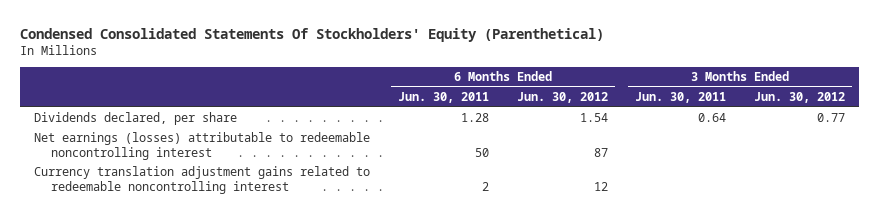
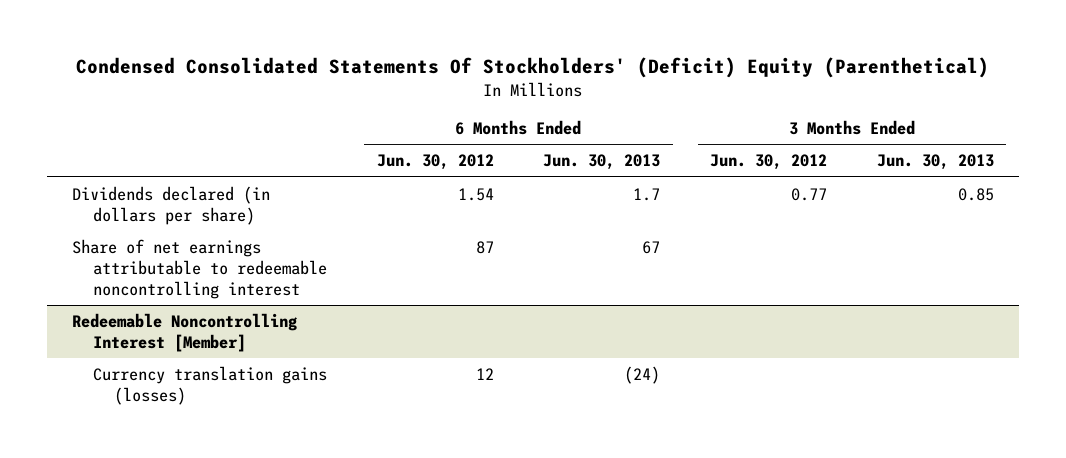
[20,27,605,42] Condensed Consolidated Statements Of Stockholders' Equity (Parenthetical) -> [75,56,989,78] Condensed Consolidated Statements Of Stockholders' (Deficit) Equity (Parenthetical)
[397,92,489,104] Jun. 30, 2011 -> none
[635,92,727,104] Jun. 30, 2011 -> none
none -> [543,154,661,171] Jun. 30, 2013
none -> [876,154,994,171] Jun. 30, 2013
[34,112,238,126] Dividends declared, per share -> [71,185,270,225] Dividends declared (in dollars per share)
[34,132,371,160] Net earnings (losses) attributable to redeemable noncontrolling interest -> [71,238,327,299] Share of net earnings attributable to redeemable noncontrolling interest
none -> [71,312,297,352] Redeemable Noncontrolling Interest [Member]
[34,166,371,194] Currency translation adjustment gains related to redeemable noncontrolling interest -> [92,365,327,405] Currency translation gains (losses)

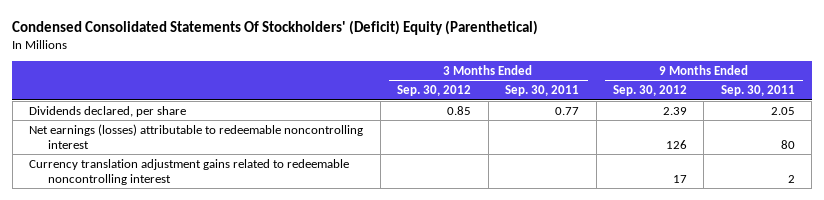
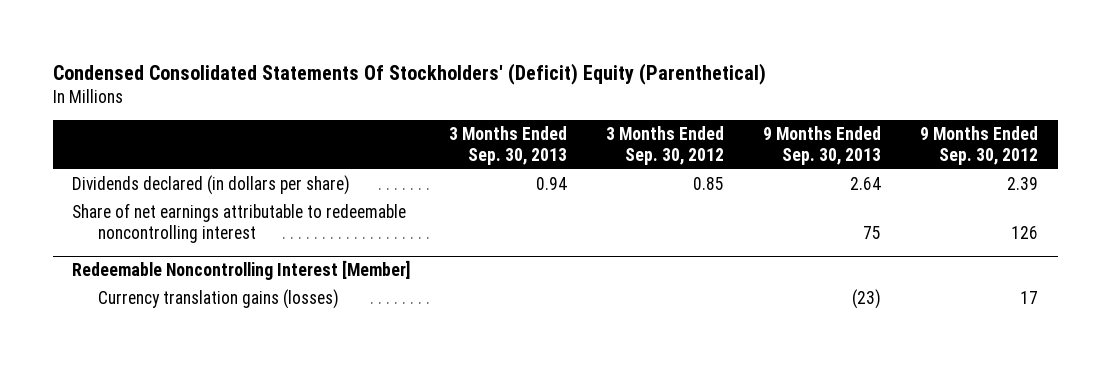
[505,85,580,97] Sep. 30, 2011 -> none
[720,85,795,97] Sep. 30, 2011 -> none
none -> [449,126,568,165] 3 Months Ended Sep. 30, 2013
none -> [763,126,882,165] 9 Months Ended Sep. 30, 2013
[29,105,187,117] Dividends declared, per share -> [72,175,351,196] Dividends declared (in dollars per share)
[29,123,364,150] Net earnings (losses) attributable to redeemable noncontrolling interest -> [72,203,407,243] Share of net earnings attributable to redeemable noncontrolling interest
none -> [72,260,411,281] Redeemable Noncontrolling Interest [Member]
[29,158,350,186] Currency translation adjustment gains related to redeemable noncontrolling interest -> [97,289,339,310] Currency translation gains (losses)

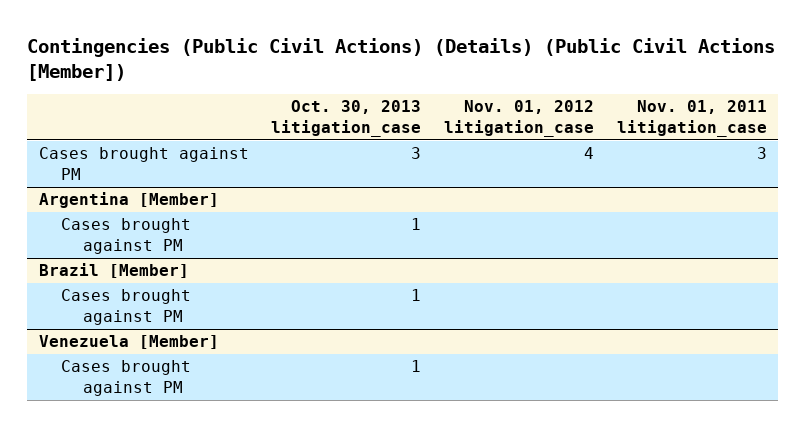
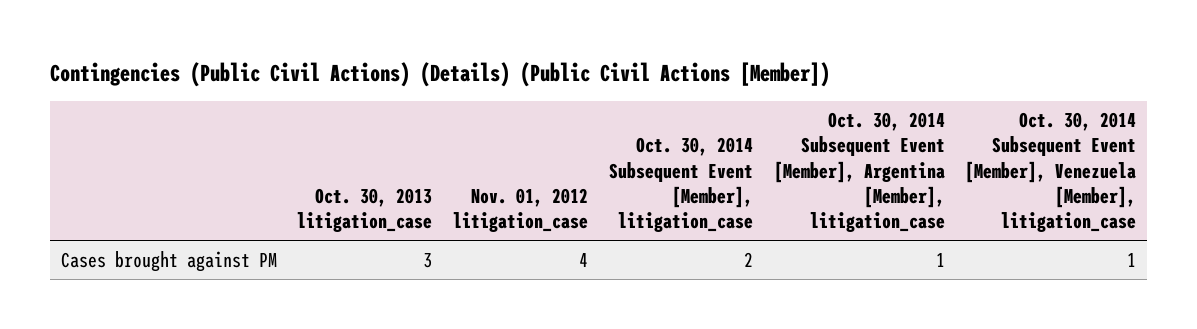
[616,100,767,138] Nov. 01, 2011 litigation_case -> none
none -> [608,137,753,233] Oct. 30, 2014 Subsequent Event [Member], litigation_case
none -> [773,111,945,233] Oct. 30, 2014 Subsequent Event [Member], Argentina [Member], litigation_case
none -> [965,111,1137,233] Oct. 30, 2014 Subsequent Event [Member], Venezuela [Member], litigation_case
[38,192,219,209] Argentina [Member] -> none
[60,218,191,255] Cases brought against PM -> none
[38,263,189,279] Brazil [Member] -> none
[60,289,191,326] Cases brought against PM -> none
[38,335,219,350] Venezuela [Member] -> none
[60,360,191,397] Cases brought against PM -> none

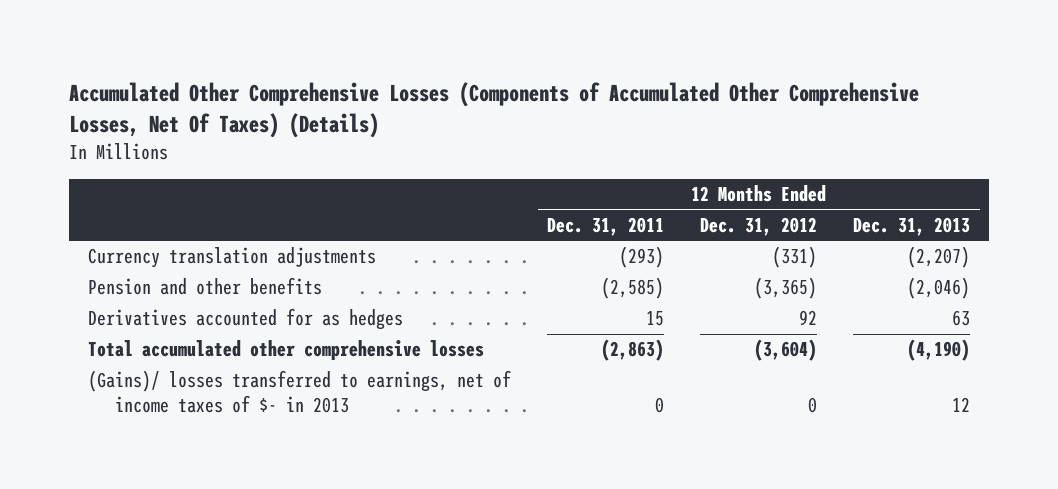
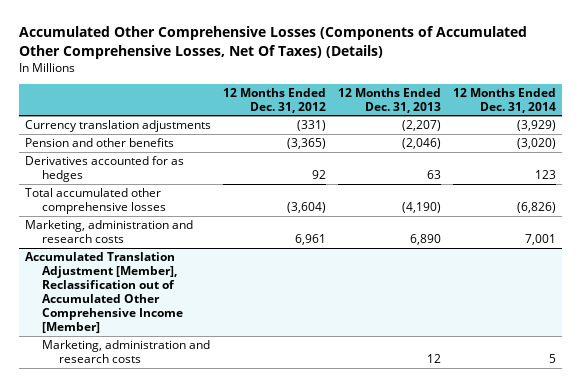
[546,217,664,237] Dec. 31, 2011 -> none
none -> [453,87,557,113] 12 Months Ended Dec. 31, 2014
[87,370,511,413] (Gains)/ losses transferred to earnings, net of income taxes of $- in 2013 -> none
none -> [25,220,194,244] Marketing, administration and research costs
none -> [25,252,184,334] Accumulated Translation Adjustment [Member], Reclassification out of Accumulated Other Comprehensive Income [Member]
none -> [42,340,211,364] Marketing, administration and research costs

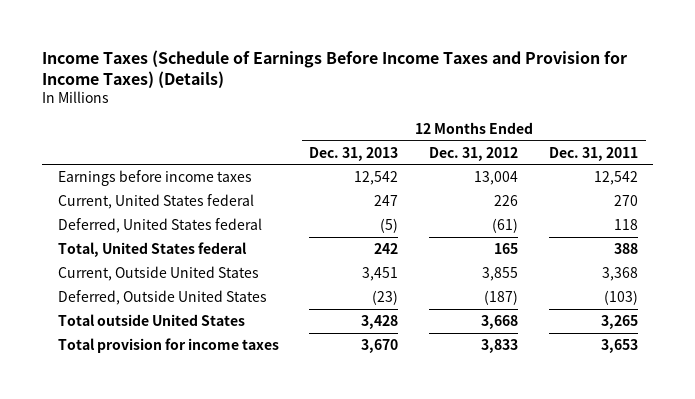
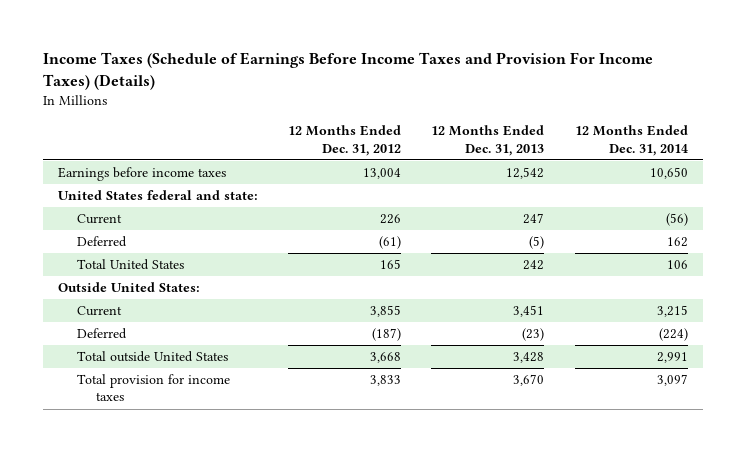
[42,49,628,88] Income Taxes (Schedule of Earnings Before Income Taxes and Provision for Income Taxes) (Details) -> [42,52,653,91] Income Taxes (Schedule of Earnings Before Income Taxes and Provision For Income Taxes) (Details)
[548,146,638,161] Dec. 31, 2011 -> none
none -> [574,125,688,156] 12 Months Ended Dec. 31, 2014
none -> [57,190,258,201] United States federal and state:
[57,193,254,209] Current, United States federal -> [76,214,122,225] Current
[57,217,262,233] Deferred, United States federal -> [76,236,127,248] Deferred
[57,241,247,257] Total, United States federal -> [76,259,184,271] Total United States
none -> [57,282,200,293] Outside United States:
[57,265,259,281] Current, Outside United States -> [76,306,122,317] Current
[57,289,267,305] Deferred, Outside United States -> [76,328,127,340] Deferred

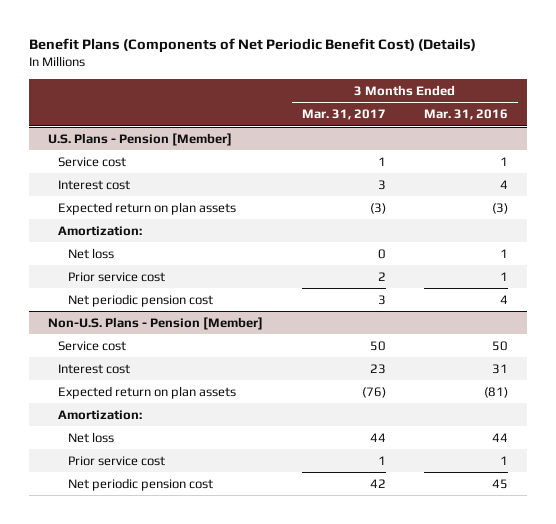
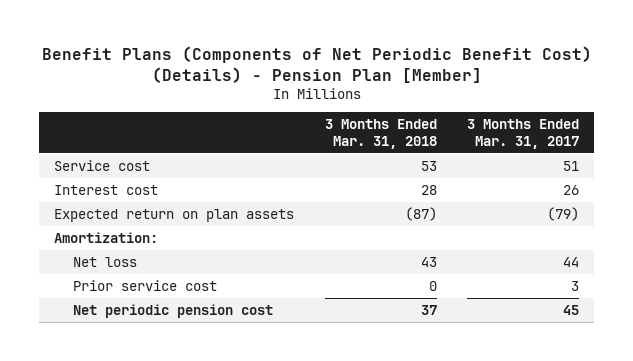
[29,38,477,54] Benefit Plans (Components of Net Periodic Benefit Cost) (Details) -> [41,45,592,83] Benefit Plans (Components of Net Periodic Benefit Cost) (Details) - Pension Plan [Member]
[424,109,509,121] Mar. 31, 2016 -> none
none -> [324,118,437,149] 3 Months Ended Mar. 31, 2018
[48,132,233,146] U.S. Plans - Pension [Member] -> none
[58,225,143,236] Amortization: -> none
[68,247,115,259] Net loss -> none
[68,271,166,282] Prior service cost -> none
[68,293,214,307] Net periodic pension cost -> none
[48,316,264,330] Non-U.S. Plans - Pension [Member] -> none
[58,340,127,351] Service cost -> none
[58,363,131,374] Interest cost -> none
[58,385,237,399] Expected return on plan assets -> none
[377,156,386,166] 1 -> [562,160,579,171] 51
[377,179,386,190] 3 -> [562,184,579,195] 26
[369,202,386,214] (3) -> [546,206,579,221] (79)
[377,455,386,465] 1 -> [570,280,579,291] 3
[369,478,386,488] 42 -> [562,304,579,315] 45

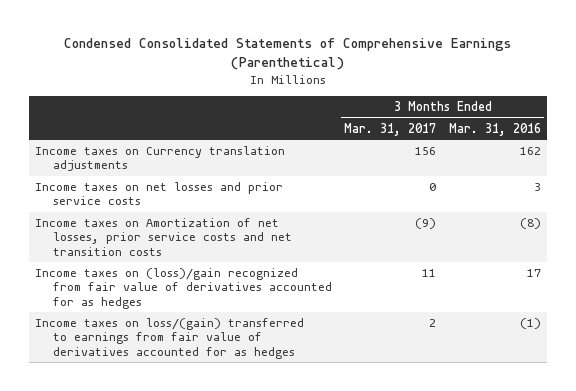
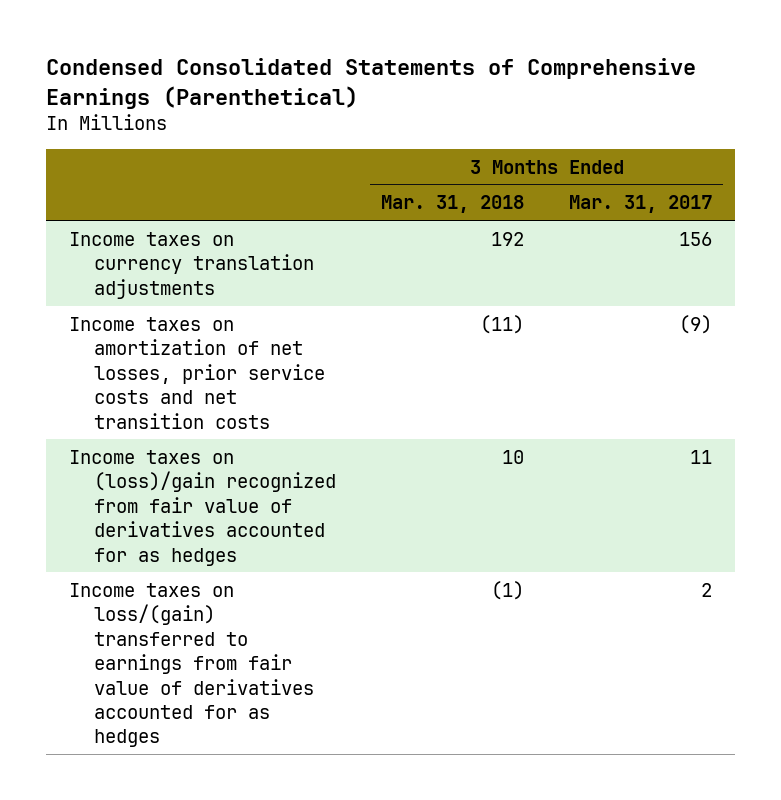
[448,122,541,136] Mar. 31, 2016 -> none
none -> [381,195,525,214] Mar. 31, 2018
[35,182,284,206] Income taxes on net losses and prior service costs -> none
[35,146,286,172] Income taxes on Currency translation adjustments -> [68,231,315,299] Income taxes on currency translation adjustments
[35,218,293,256] Income taxes on Amortization of net losses, prior service costs and net transition costs -> [68,316,326,429] Income taxes on amortization of net losses, prior service costs and net transition costs

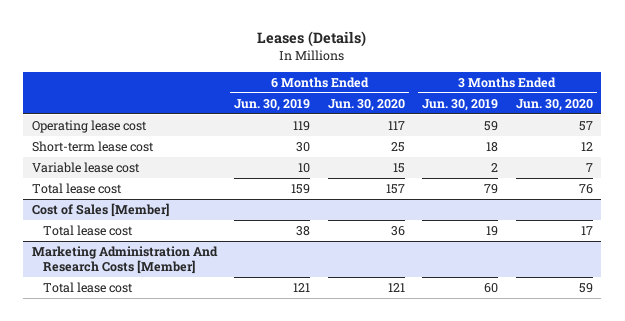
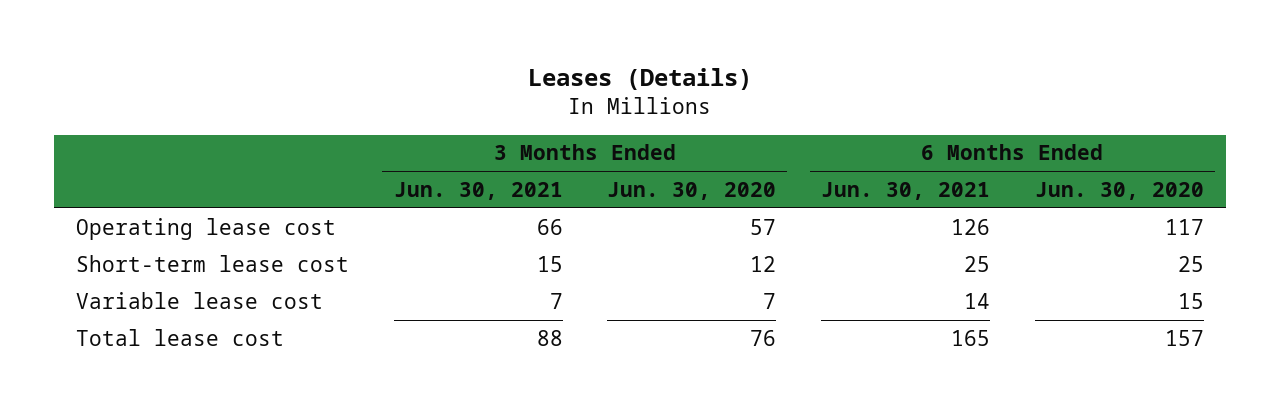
[234,98,311,111] Jun. 30, 2019 -> none
[422,98,499,111] Jun. 30, 2019 -> none
none -> [393,181,563,200] Jun. 30, 2021
none -> [820,181,990,200] Jun. 30, 2021
[32,202,170,217] Cost of Sales [Member] -> none
[42,224,133,236] Total lease cost -> none
[32,245,219,274] Marketing Administration And Research Costs [Member] -> none
[42,281,133,293] Total lease cost -> none

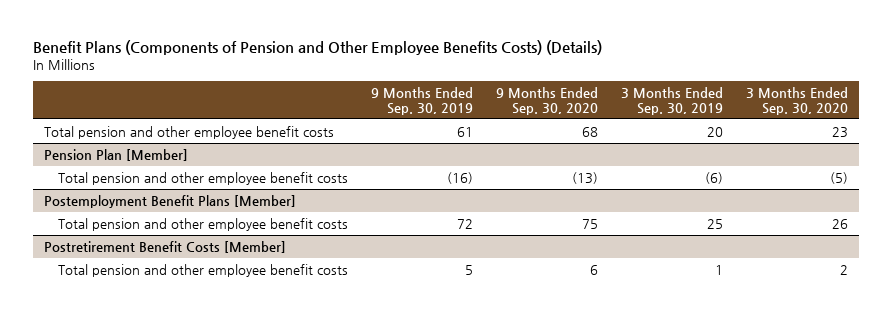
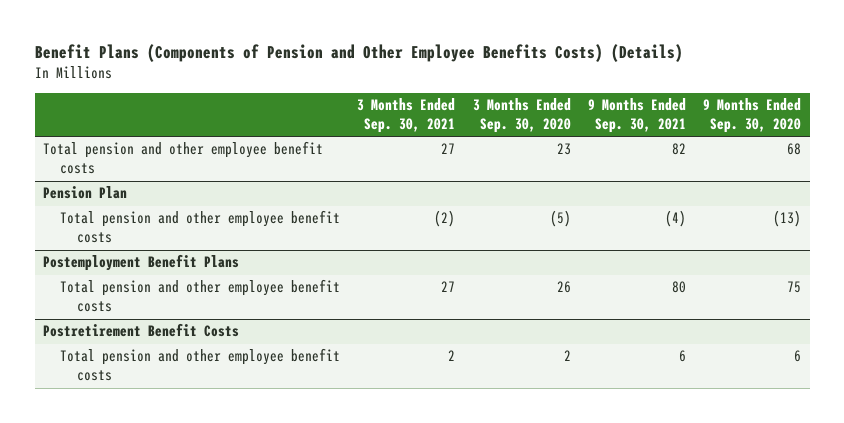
[370,86,473,115] 9 Months Ended Sep. 30, 2019 -> none
[620,86,723,115] 3 Months Ended Sep. 30, 2019 -> none
none -> [357,98,456,134] 3 Months Ended Sep. 30, 2021
none -> [587,98,686,134] 9 Months Ended Sep. 30, 2021
[44,148,189,161] Pension Plan [Member] -> [43,186,128,200] Pension Plan
[44,194,297,208] Postemployment Benefit Plans [Member] -> [43,254,240,272] Postemployment Benefit Plans
[44,240,287,253] Postretirement Benefit Costs [Member] -> [43,323,240,338] Postretirement Benefit Costs

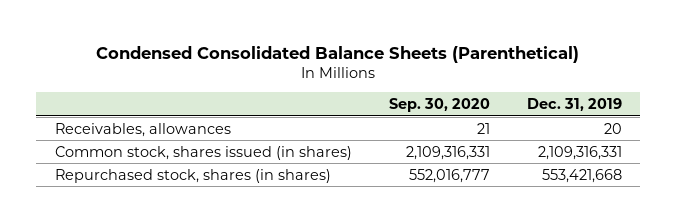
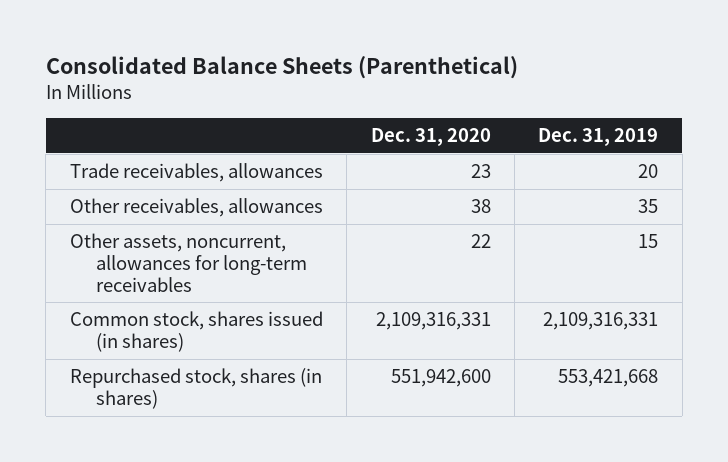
[96,45,580,63] Condensed Consolidated Balance Sheets (Parenthetical) -> [45,56,518,80] Consolidated Balance Sheets (Parenthetical)
[388,97,490,112] Sep. 30, 2020 -> none
none -> [370,127,491,146] Dec. 31, 2020
[54,122,231,137] Receivables, allowances -> [69,163,323,183] Trade receivables, allowances
none -> [69,198,323,218] Other receivables, allowances
none -> [69,233,307,292] Other assets, noncurrent, allowances for long-term receivables

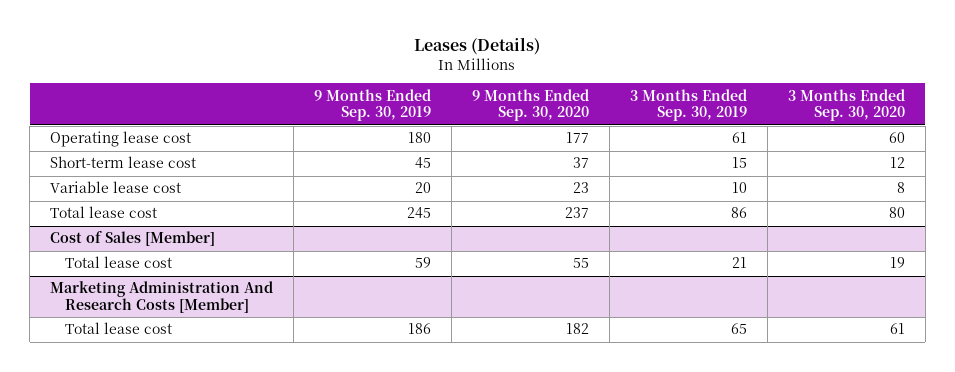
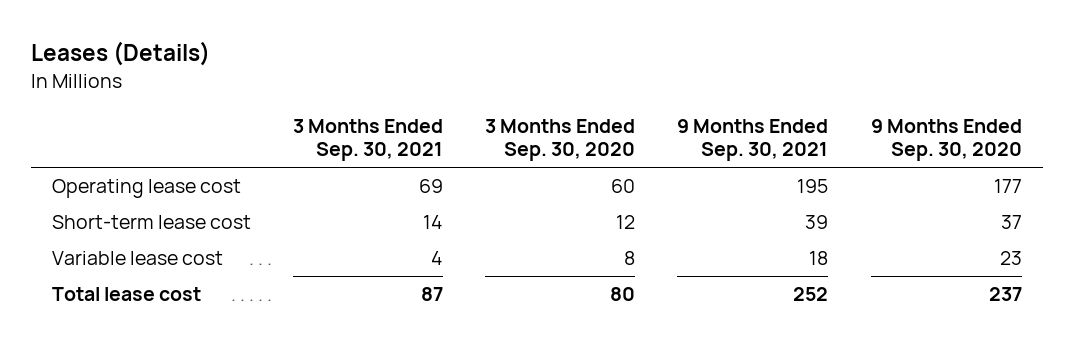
[314,88,432,122] 9 Months Ended Sep. 30, 2019 -> none
[629,88,747,122] 3 Months Ended Sep. 30, 2019 -> none
none -> [293,118,444,162] 3 Months Ended Sep. 30, 2021
none -> [677,118,829,162] 9 Months Ended Sep. 30, 2021
[50,231,216,247] Cost of Sales [Member] -> none
[65,256,173,269] Total lease cost -> none
[50,281,274,314] Marketing Administration And Research Costs [Member] -> none
[65,322,173,335] Total lease cost -> none

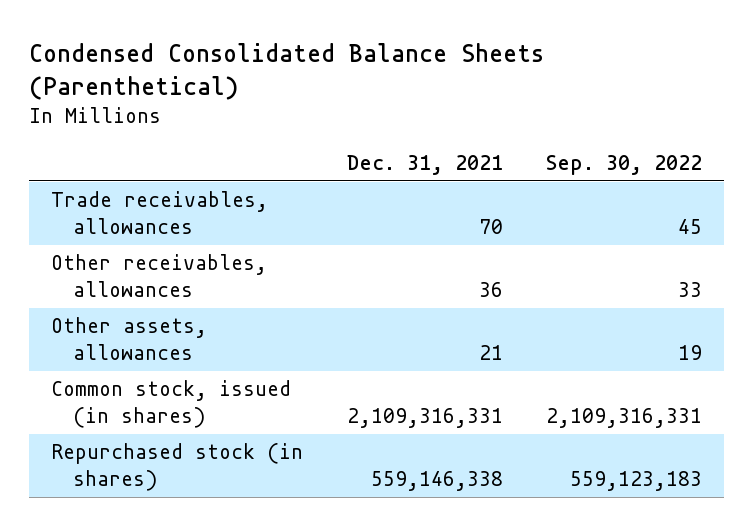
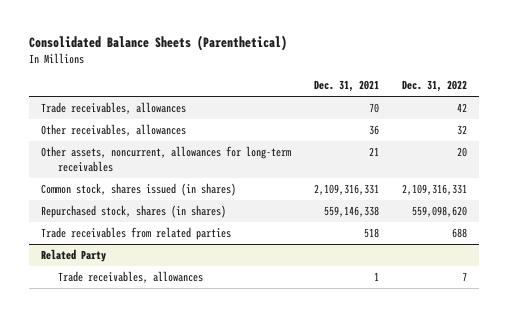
[29,42,545,100] Condensed Consolidated Balance Sheets (Parenthetical) -> [29,35,288,52] Consolidated Balance Sheets (Parenthetical)
[546,154,703,175] Sep. 30, 2022 -> none
none -> [402,80,468,93] Dec. 31, 2022
[50,317,207,361] Other assets, allowances -> [40,145,291,173] Other assets, noncurrent, allowances for long-term receivables
[50,380,291,429] Common stock, issued (in shares) -> [40,182,236,196] Common stock, shares issued (in shares)
[50,443,303,492] Repurchased stock (in shares) -> [40,204,226,218] Repurchased stock, shares (in shares)
none -> [40,226,231,240] Trade receivables from related parties
none -> [40,248,106,262] Related Party
none -> [57,270,203,283] Trade receivables, allowances

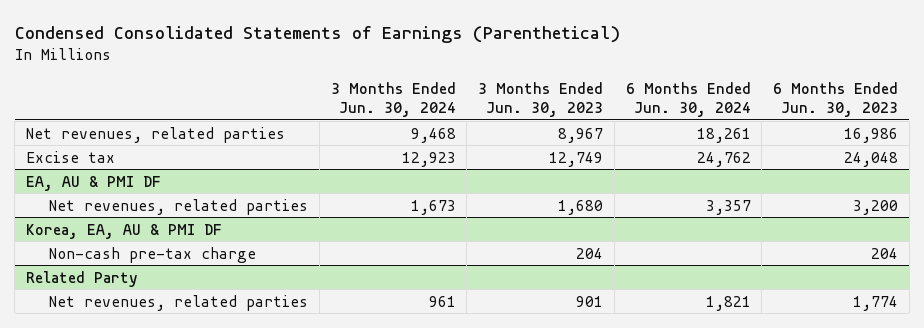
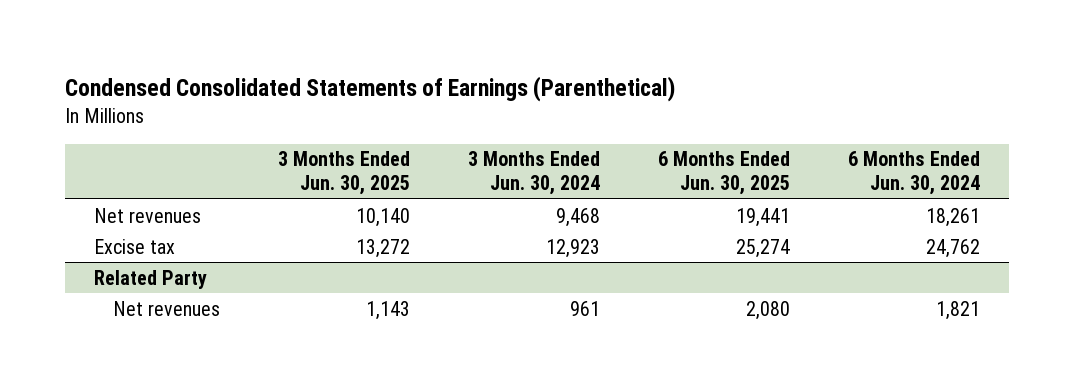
[478,81,604,118] 3 Months Ended Jun. 30, 2023 -> none
[773,81,899,118] 6 Months Ended Jun. 30, 2023 -> none
none -> [278,151,411,196] 3 Months Ended Jun. 30, 2025
none -> [658,151,791,196] 6 Months Ended Jun. 30, 2025
[26,126,286,143] Net revenues, related parties -> [93,207,201,223] Net revenues
[26,175,162,191] EA, AU & PMI DF -> none
[48,198,308,215] Net revenues, related parties -> none
[26,223,223,239] Korea, EA, AU & PMI DF -> none
[48,246,256,263] Non-cash pre-tax charge -> none
[48,294,308,311] Net revenues, related parties -> [112,300,220,316] Net revenues

